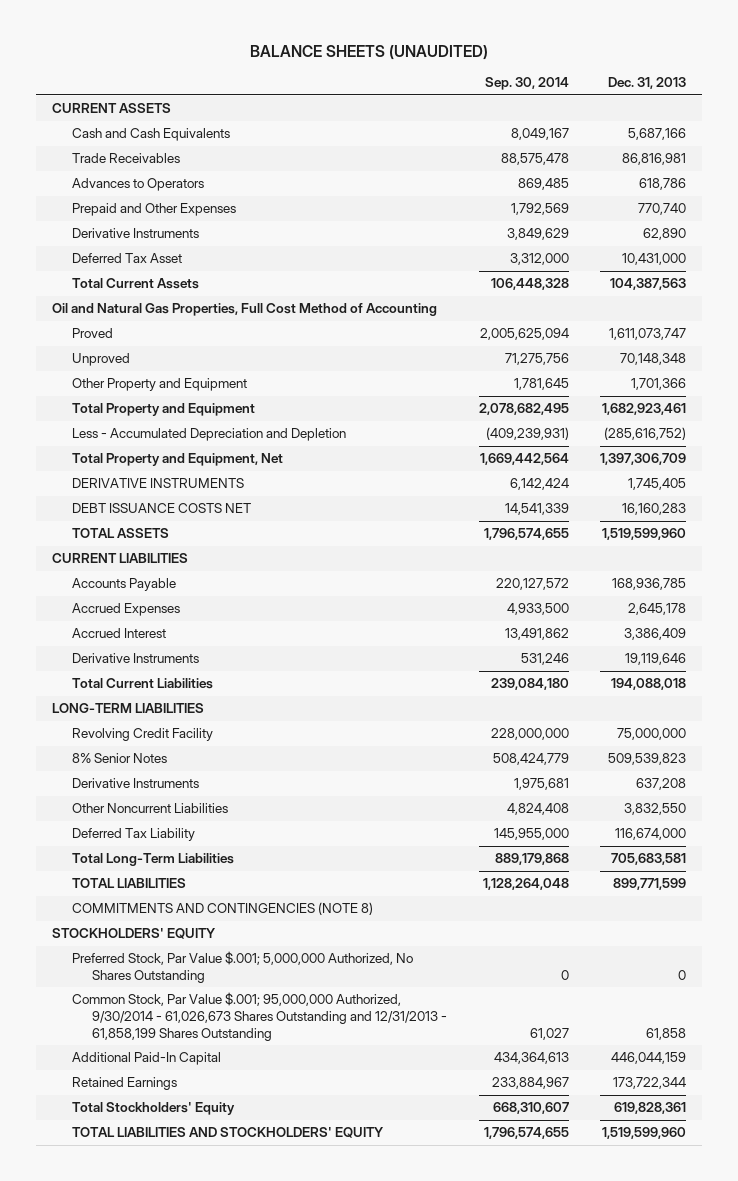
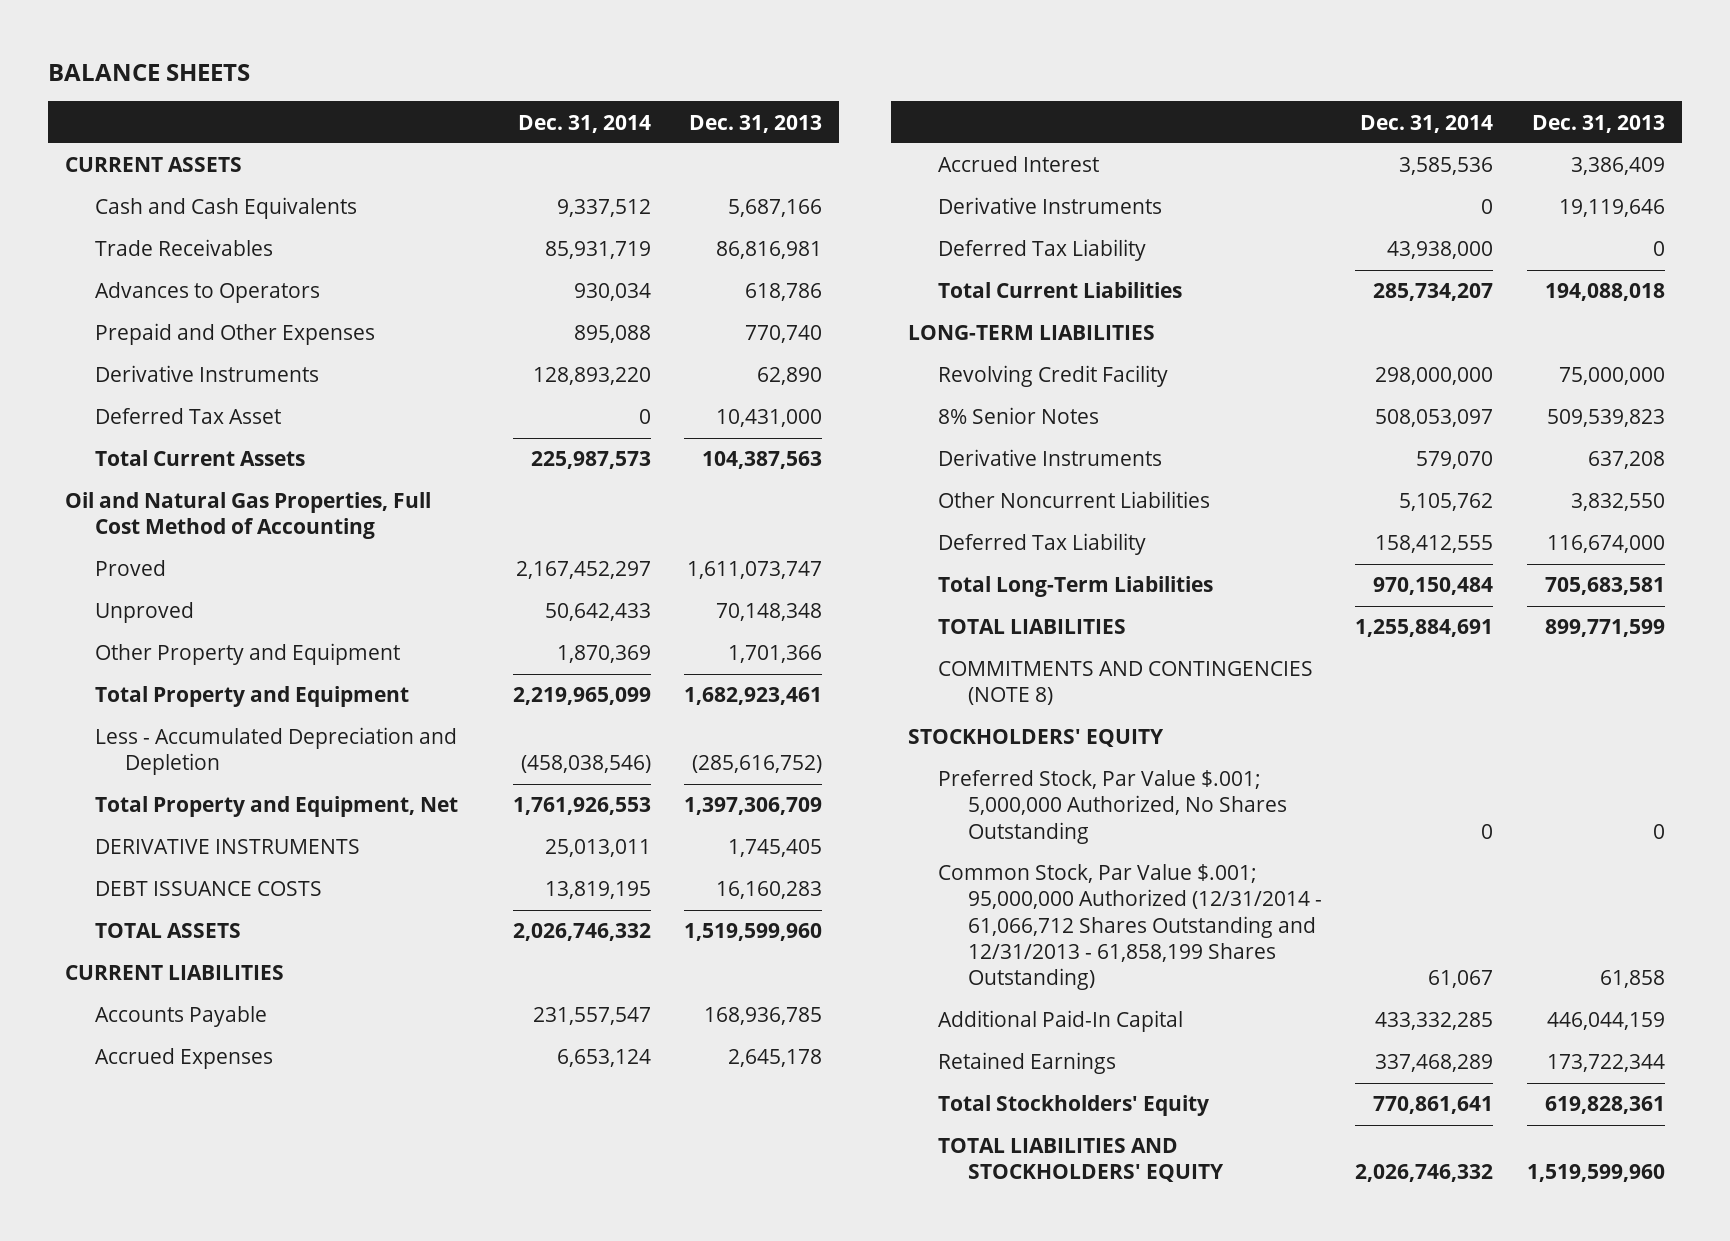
[250,44,489,60] BALANCE SHEETS (UNAUDITED) -> [48,63,251,81] BALANCE SHEETS
[484,77,569,91] Sep. 30, 2014 -> none
none -> [517,114,651,133] Dec. 31, 2014
[72,503,252,514] DEBT ISSUANCE COSTS NET -> [95,881,323,897] DEBT ISSUANCE COSTS
none -> [937,239,1146,262] Deferred Tax Liability
[72,992,448,1041] Common Stock, Par Value $.001; 95,000,000 Authorized, 9/30/2014 - 61,026,673 Shares Outstanding and 12/31/2013 - 61,858,199 Shares Outstanding -> [937,864,1322,991] Common Stock, Par Value $.001; 95,000,000 Authorized (12/31/2014 - 61,066,712 Shares Outstanding and 12/31/2013 - 61,858,199 Shares Outstanding)

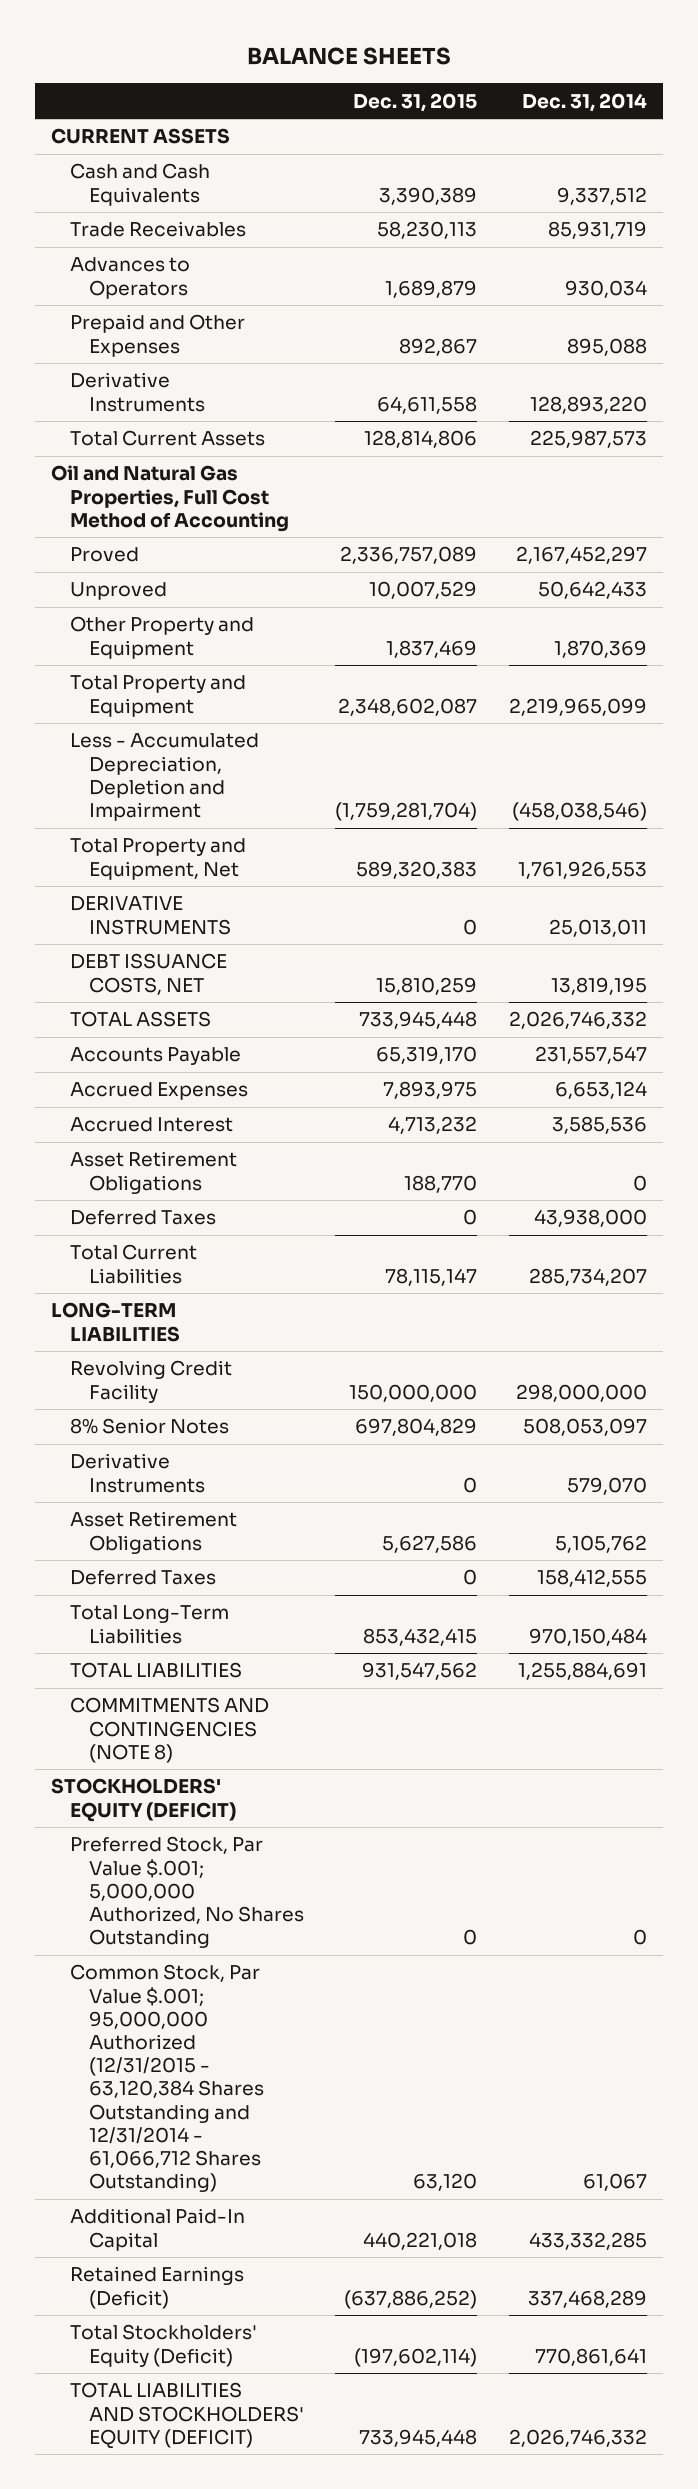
[689,114,823,133] Dec. 31, 2013 -> none
none -> [353,92,478,112] Dec. 31, 2015
[95,408,282,425] Deferred Tax Asset -> none
[95,727,458,776] Less - Accumulated Depreciation and Depletion -> [69,733,259,822] Less - Accumulated Depreciation, Depletion and Impairment
[95,881,323,897] DEBT ISSUANCE COSTS -> [69,953,227,995] DEBT ISSUANCE COSTS, NET
[65,965,285,981] CURRENT LIABILITIES -> none
[937,197,1162,215] Derivative Instruments -> none
none -> [69,1151,237,1194] Asset Retirement Obligations
[937,239,1146,262] Deferred Tax Liability -> [69,1210,216,1226] Deferred Taxes
[937,491,1210,509] Other Noncurrent Liabilities -> [69,1511,237,1554] Asset Retirement Obligations
[937,533,1146,556] Deferred Tax Liability -> [69,1570,216,1586] Deferred Taxes
[907,729,1164,748] STOCKHOLDERS' EQUITY -> [50,1778,236,1822] STOCKHOLDERS' EQUITY (DEFICIT)
[937,864,1322,991] Common Stock, Par Value $.001; 95,000,000 Authorized (12/31/2014 - 61,066,712 Shares Outstanding and 12/31/2013 - 61,858,199 Shares Outstanding) -> [69,1964,264,2193] Common Stock, Par Value $.001; 95,000,000 Authorized (12/31/2015 - 63,120,384 Shares Outstanding and 12/31/2014 - 61,066,712 Shares Outstanding)
[937,1052,1116,1075] Retained Earnings -> [69,2266,244,2309] Retained Earnings (Deficit)
[937,1095,1209,1117] Total Stockholders' Equity -> [69,2324,257,2367] Total Stockholders' Equity (Deficit)
[937,1138,1224,1183] TOTAL LIABILITIES AND STOCKHOLDERS' EQUITY -> [69,2382,304,2449] TOTAL LIABILITIES AND STOCKHOLDERS' EQUITY (DEFICIT)

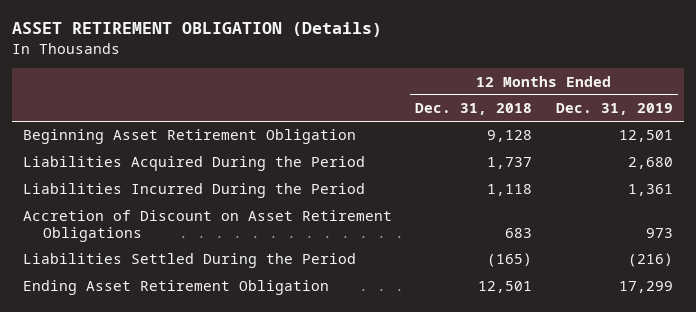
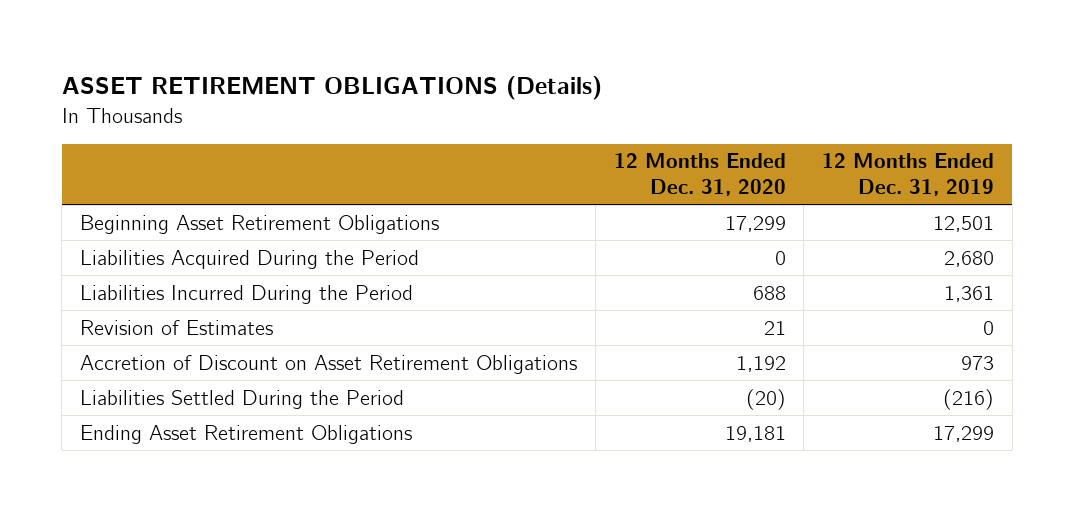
[11,22,382,38] ASSET RETIREMENT OBLIGATION (Details) -> [61,76,602,101] ASSET RETIREMENT OBLIGATIONS (Details)
[415,103,533,116] Dec. 31, 2018 -> none
none -> [613,153,786,196] 12 Months Ended Dec. 31, 2020
[23,129,357,145] Beginning Asset Retirement Obligation -> [80,214,440,234] Beginning Asset Retirement Obligations
none -> [80,319,274,335] Revision of Estimates
[23,280,330,296] Ending Asset Retirement Obligation -> [80,424,413,444] Ending Asset Retirement Obligations

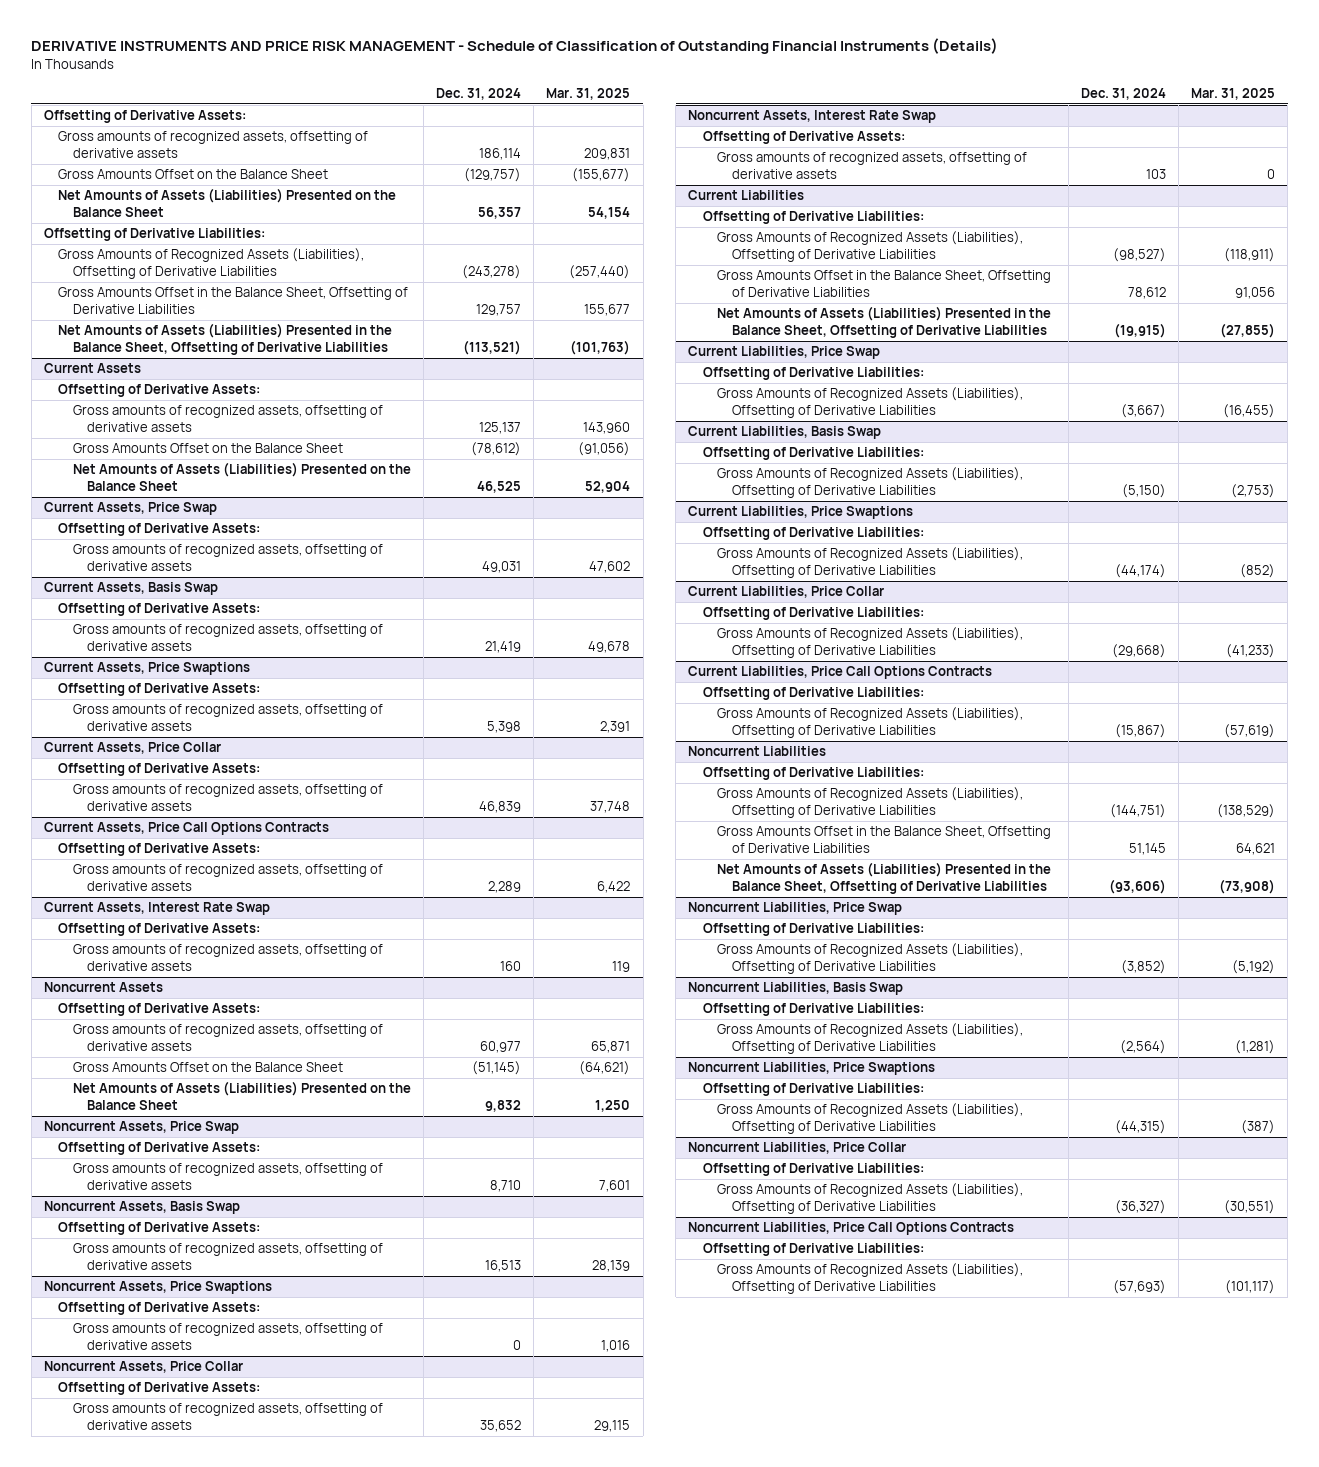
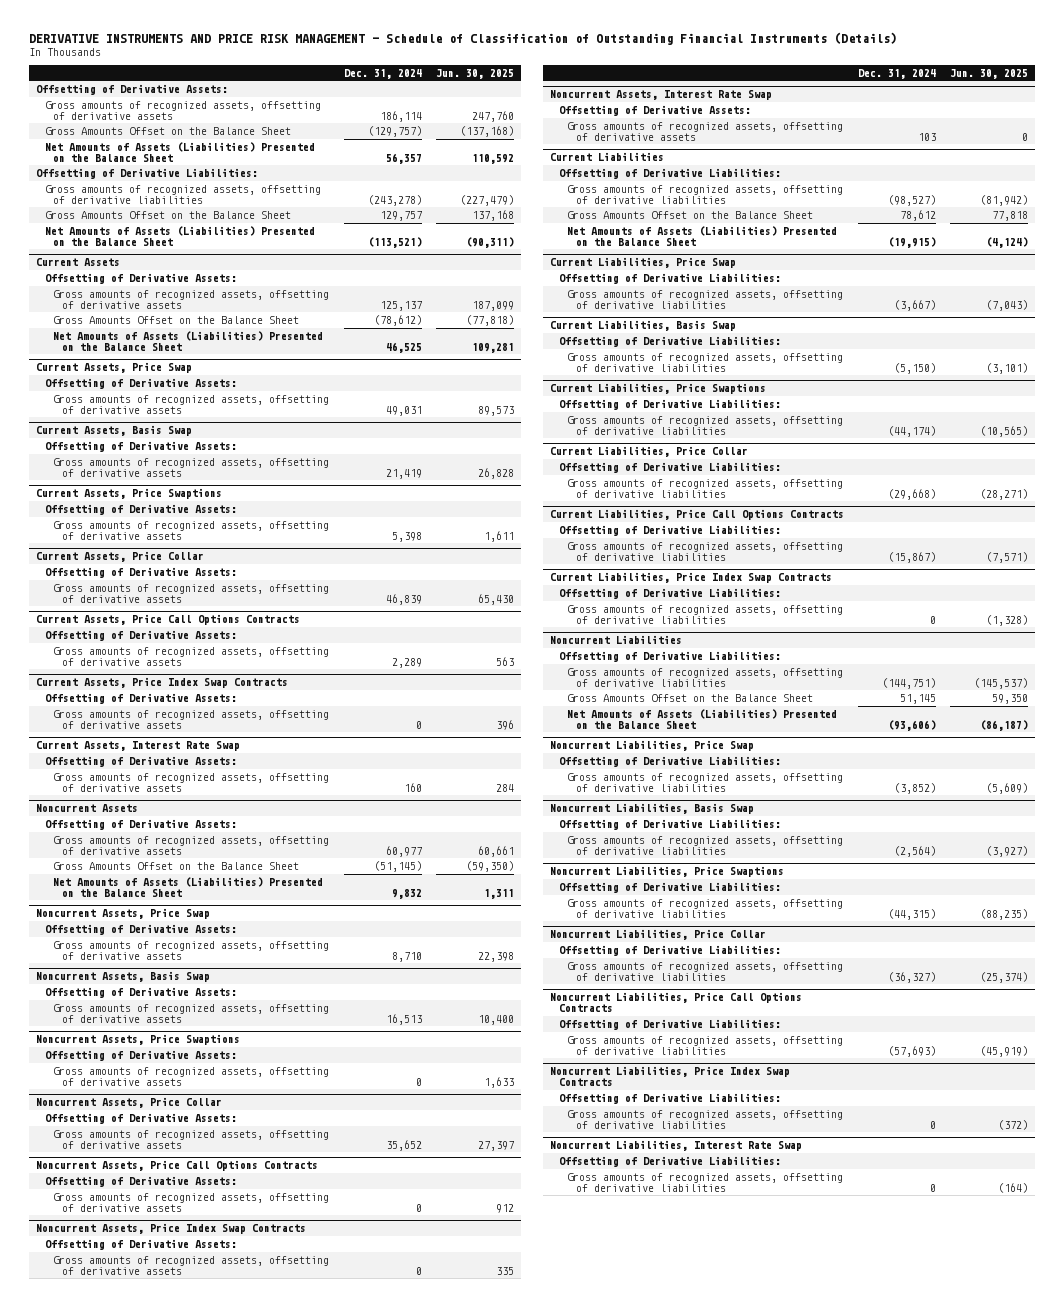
[546,87,631,100] Mar. 31, 2025 -> none
none -> [435,68,514,79] Jun. 30, 2025
[58,248,365,279] Gross Amounts of Recognized Assets (Liabilities), Offsetting of Derivative Liabilities -> [44,184,321,204] Gross amounts of recognized assets, offsetting of derivative liabilities
[58,287,409,314] Gross Amounts Offset in the Balance Sheet, Offsetting of Derivative Liabilities -> [44,210,291,219] Gross Amounts Offset on the Balance Sheet
[58,323,393,355] Net Amounts of Assets (Liabilities) Presented in the Balance Sheet, Offsetting of Derivative Liabilities -> [44,225,315,246] Net Amounts of Assets (Liabilities) Presented on the Balance Sheet
none -> [36,677,289,689] Current Assets, Price Index Swap Contracts
none -> [44,692,237,704] Offsetting of Derivative Assets:
none -> [53,709,330,729] Gross amounts of recognized assets, offsetting of derivative assets
none -> [36,1160,319,1172] Noncurrent Assets, Price Call Options Contracts
none -> [44,1175,237,1187] Offsetting of Derivative Assets:
none -> [53,1192,330,1212] Gross amounts of recognized assets, offsetting of derivative assets
none -> [36,1223,307,1235] Noncurrent Assets, Price Index Swap Contracts
none -> [44,1238,237,1250] Offsetting of Derivative Assets:
none -> [53,1255,330,1275] Gross amounts of recognized assets, offsetting of derivative assets
[717,231,1024,262] Gross Amounts of Recognized Assets (Liabilities), Offsetting of Derivative Liabilities -> [567,184,844,204] Gross amounts of recognized assets, offsetting of derivative liabilities
[717,270,1052,297] Gross Amounts Offset in the Balance Sheet, Offsetting of Derivative Liabilities -> [567,210,814,219] Gross Amounts Offset on the Balance Sheet
[717,306,1052,338] Net Amounts of Assets (Liabilities) Presented in the Balance Sheet, Offsetting of Derivative Liabilities -> [567,225,838,246] Net Amounts of Assets (Liabilities) Presented on the Balance Sheet
[717,387,1024,418] Gross Amounts of Recognized Assets (Liabilities), Offsetting of Derivative Liabilities -> [567,289,844,309] Gross amounts of recognized assets, offsetting of derivative liabilities
[717,467,1024,498] Gross Amounts of Recognized Assets (Liabilities), Offsetting of Derivative Liabilities -> [567,352,844,372] Gross amounts of recognized assets, offsetting of derivative liabilities
[717,547,1024,578] Gross Amounts of Recognized Assets (Liabilities), Offsetting of Derivative Liabilities -> [567,415,844,435] Gross amounts of recognized assets, offsetting of derivative liabilities
[717,627,1024,658] Gross Amounts of Recognized Assets (Liabilities), Offsetting of Derivative Liabilities -> [567,478,844,498] Gross amounts of recognized assets, offsetting of derivative liabilities
[717,707,1024,738] Gross Amounts of Recognized Assets (Liabilities), Offsetting of Derivative Liabilities -> [567,541,844,561] Gross amounts of recognized assets, offsetting of derivative liabilities
none -> [550,572,833,584] Current Liabilities, Price Index Swap Contracts
none -> [558,587,781,599] Offsetting of Derivative Liabilities:
none -> [567,604,844,624] Gross amounts of recognized assets, offsetting of derivative liabilities
[717,787,1024,818] Gross Amounts of Recognized Assets (Liabilities), Offsetting of Derivative Liabilities -> [567,667,844,687] Gross amounts of recognized assets, offsetting of derivative liabilities
[717,826,1052,853] Gross Amounts Offset in the Balance Sheet, Offsetting of Derivative Liabilities -> [567,693,814,702] Gross Amounts Offset on the Balance Sheet
[717,862,1052,894] Net Amounts of Assets (Liabilities) Presented in the Balance Sheet, Offsetting of Derivative Liabilities -> [567,708,838,729] Net Amounts of Assets (Liabilities) Presented on the Balance Sheet
[717,943,1024,974] Gross Amounts of Recognized Assets (Liabilities), Offsetting of Derivative Liabilities -> [567,772,844,792] Gross amounts of recognized assets, offsetting of derivative liabilities
[717,1023,1024,1054] Gross Amounts of Recognized Assets (Liabilities), Offsetting of Derivative Liabilities -> [567,835,844,855] Gross amounts of recognized assets, offsetting of derivative liabilities
[717,1103,1024,1134] Gross Amounts of Recognized Assets (Liabilities), Offsetting of Derivative Liabilities -> [567,898,844,918] Gross amounts of recognized assets, offsetting of derivative liabilities
[717,1183,1024,1214] Gross Amounts of Recognized Assets (Liabilities), Offsetting of Derivative Liabilities -> [567,961,844,981] Gross amounts of recognized assets, offsetting of derivative liabilities
[717,1263,1024,1294] Gross Amounts of Recognized Assets (Liabilities), Offsetting of Derivative Liabilities -> [567,1035,844,1055] Gross amounts of recognized assets, offsetting of derivative liabilities
none -> [550,1066,791,1087] Noncurrent Liabilities, Price Index Swap Contracts
none -> [558,1092,781,1104] Offsetting of Derivative Liabilities:
none -> [567,1109,844,1129] Gross amounts of recognized assets, offsetting of derivative liabilities
none -> [550,1140,803,1152] Noncurrent Liabilities, Interest Rate Swap
none -> [558,1155,781,1167] Offsetting of Derivative Liabilities:
none -> [567,1172,844,1192] Gross amounts of recognized assets, offsetting of derivative liabilities

